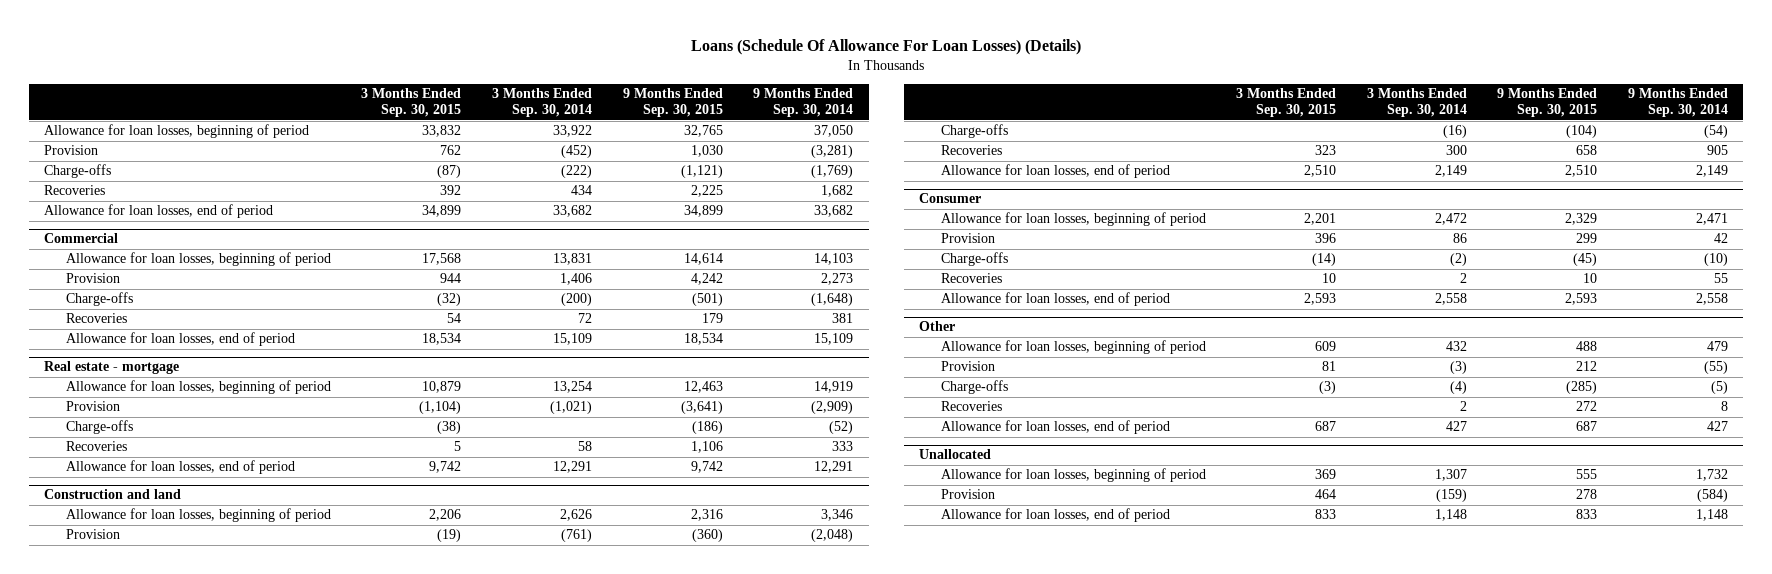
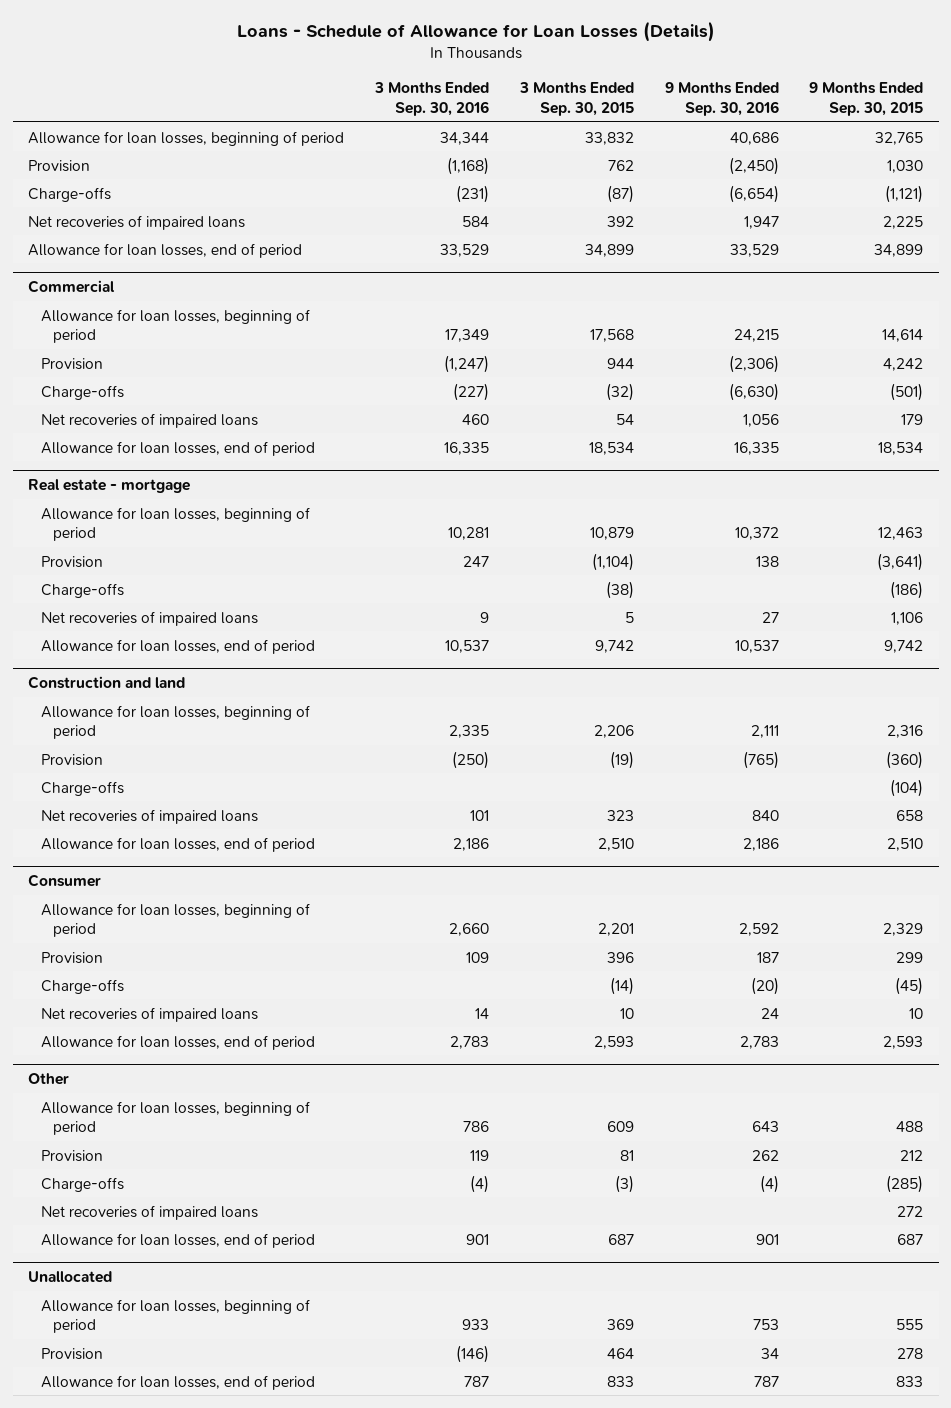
[691,38,1082,55] Loans (Schedule Of Allowance For Loan Losses) (Details) -> [236,20,715,42] Loans - Schedule of Allowance for Loan Losses (Details)
[492,88,593,118] 3 Months Ended Sep. 30, 2014 -> none
[753,88,854,118] 9 Months Ended Sep. 30, 2014 -> none
none -> [373,82,489,116] 3 Months Ended Sep. 30, 2016
none -> [664,82,779,116] 9 Months Ended Sep. 30, 2016
[44,185,106,196] Recoveries -> [28,214,246,230] Net recoveries of impaired loans
[65,313,127,324] Recoveries -> [40,412,258,428] Net recoveries of impaired loans
[65,441,127,452] Recoveries -> [40,610,258,626] Net recoveries of impaired loans
[940,145,1002,156] Recoveries -> [40,808,258,824] Net recoveries of impaired loans
[940,273,1002,284] Recoveries -> [40,1006,258,1022] Net recoveries of impaired loans
[940,401,1002,412] Recoveries -> [40,1204,258,1220] Net recoveries of impaired loans

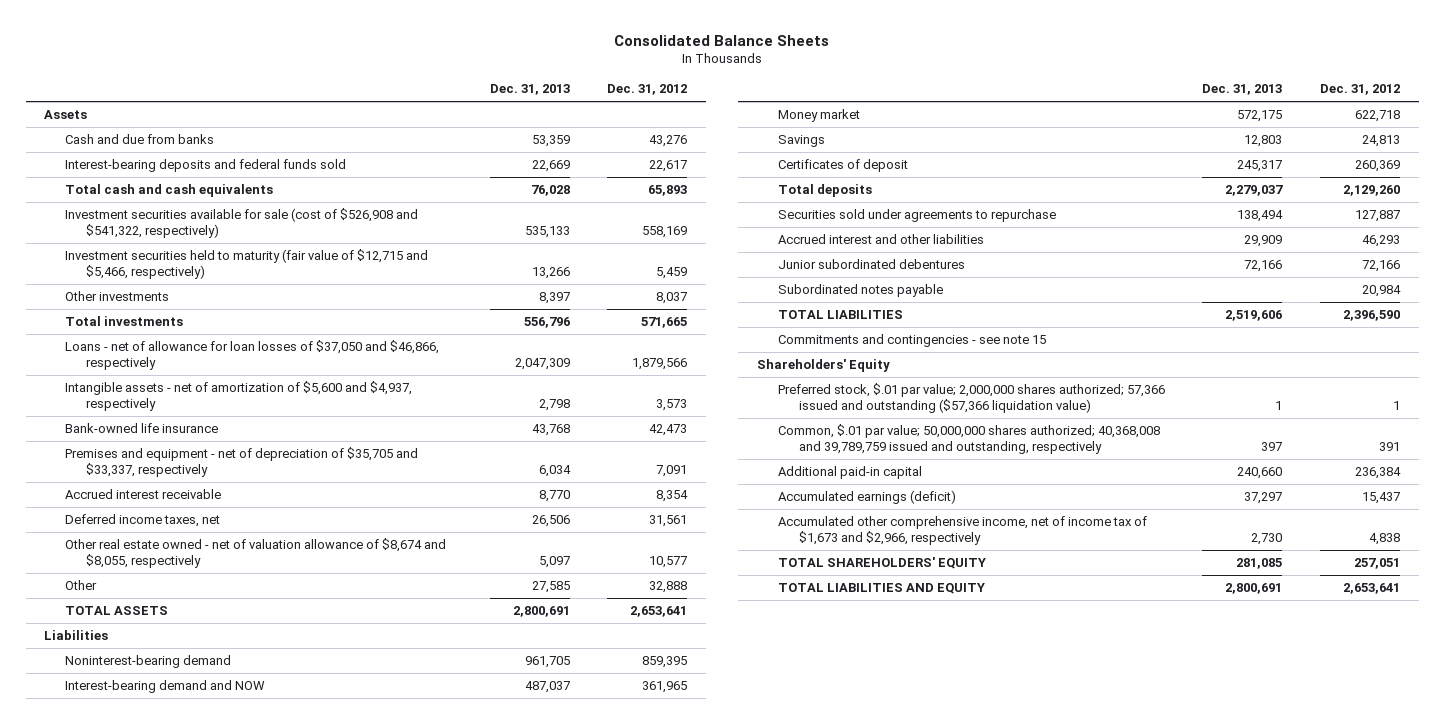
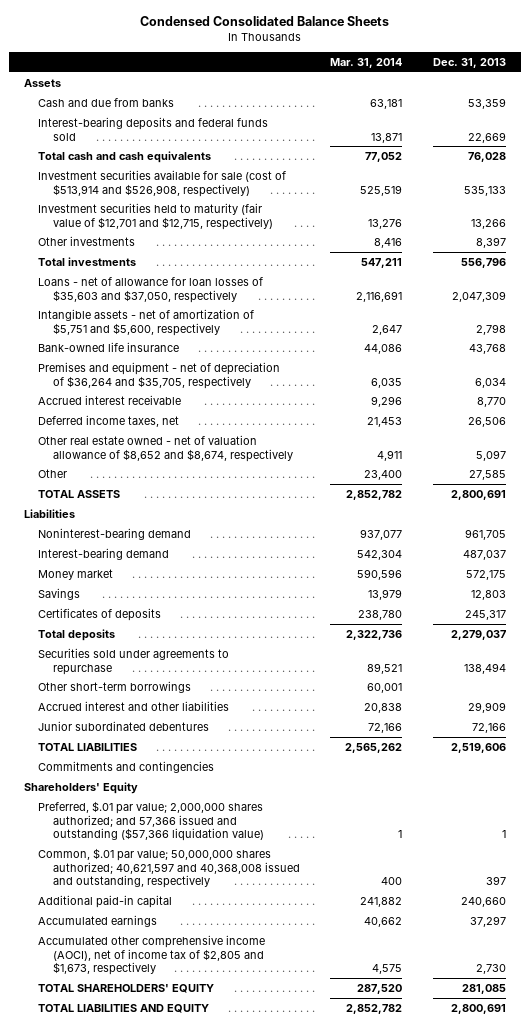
[614,34,830,46] Consolidated Balance Sheets -> [139,15,389,26] Condensed Consolidated Balance Sheets
[607,84,688,96] Dec. 31, 2012 -> none
none -> [330,57,403,68] Mar. 31, 2014
[65,208,419,238] Investment securities available for sale (cost of $526,908 and $541,322, respectively) -> [38,169,287,197] Investment securities available for sale (cost of $513,914 and $526,908, respectively)
[65,249,429,279] Investment securities held to maturity (fair value of $12,715 and $5,466, respectively) -> [38,202,273,230] Investment securities held to maturity (fair value of $12,701 and $12,715, respectively)
[65,340,440,370] Loans - net of allowance for loan losses of $37,050 and $46,866, respectively -> [38,276,264,303] Loans - net of allowance for loan losses of $35,603 and $37,050, respectively
[65,381,413,411] Intangible assets - net of amortization of $5,600 and $4,937, respectively -> [38,308,255,336] Intangible assets - net of amortization of $5,751 and $5,600, respectively
[65,447,419,477] Premises and equipment - net of depreciation of $35,705 and $33,337, respectively -> [38,361,281,389] Premises and equipment - net of depreciation of $36,264 and $35,705, respectively
[65,538,447,568] Other real estate owned - net of valuation allowance of $8,674 and $8,055, respectively -> [38,434,293,462] Other real estate owned - net of valuation allowance of $8,652 and $8,674, respectively
[65,680,266,694] Interest-bearing demand and NOW -> [38,547,170,560] Interest-bearing demand
[777,159,908,173] Certificates of deposit -> [38,607,162,621] Certificates of deposits
none -> [38,680,192,693] Other short-term borrowings
[777,284,943,298] Subordinated notes payable -> none
[777,334,1046,348] Commitments and contingencies - see note 15 -> [38,760,215,773] Commitments and contingencies
[777,383,1165,413] Preferred stock, $.01 par value; 2,000,000 shares authorized; 57,366 issued and outstanding ($57,366 liquidation value) -> [38,800,264,842] Preferred, $.01 par value; 2,000,000 shares authorized; and 57,366 issued and outstanding ($57,366 liquidation value)
[777,424,1160,454] Common, $.01 par value; 50,000,000 shares authorized; 40,368,008 and 39,789,759 issued and outstanding, respectively -> [38,847,300,889] Common, $.01 par value; 50,000,000 shares authorized; 40,621,597 and 40,368,008 issued and outstanding, respectively
[777,490,956,505] Accumulated earnings (deficit) -> [38,914,158,927] Accumulated earnings
[777,516,1147,545] Accumulated other comprehensive income, net of income tax of $1,673 and $2,966, respectively -> [38,934,266,976] Accumulated other comprehensive income (AOCI), net of income tax of $2,805 and $1,673, respectively

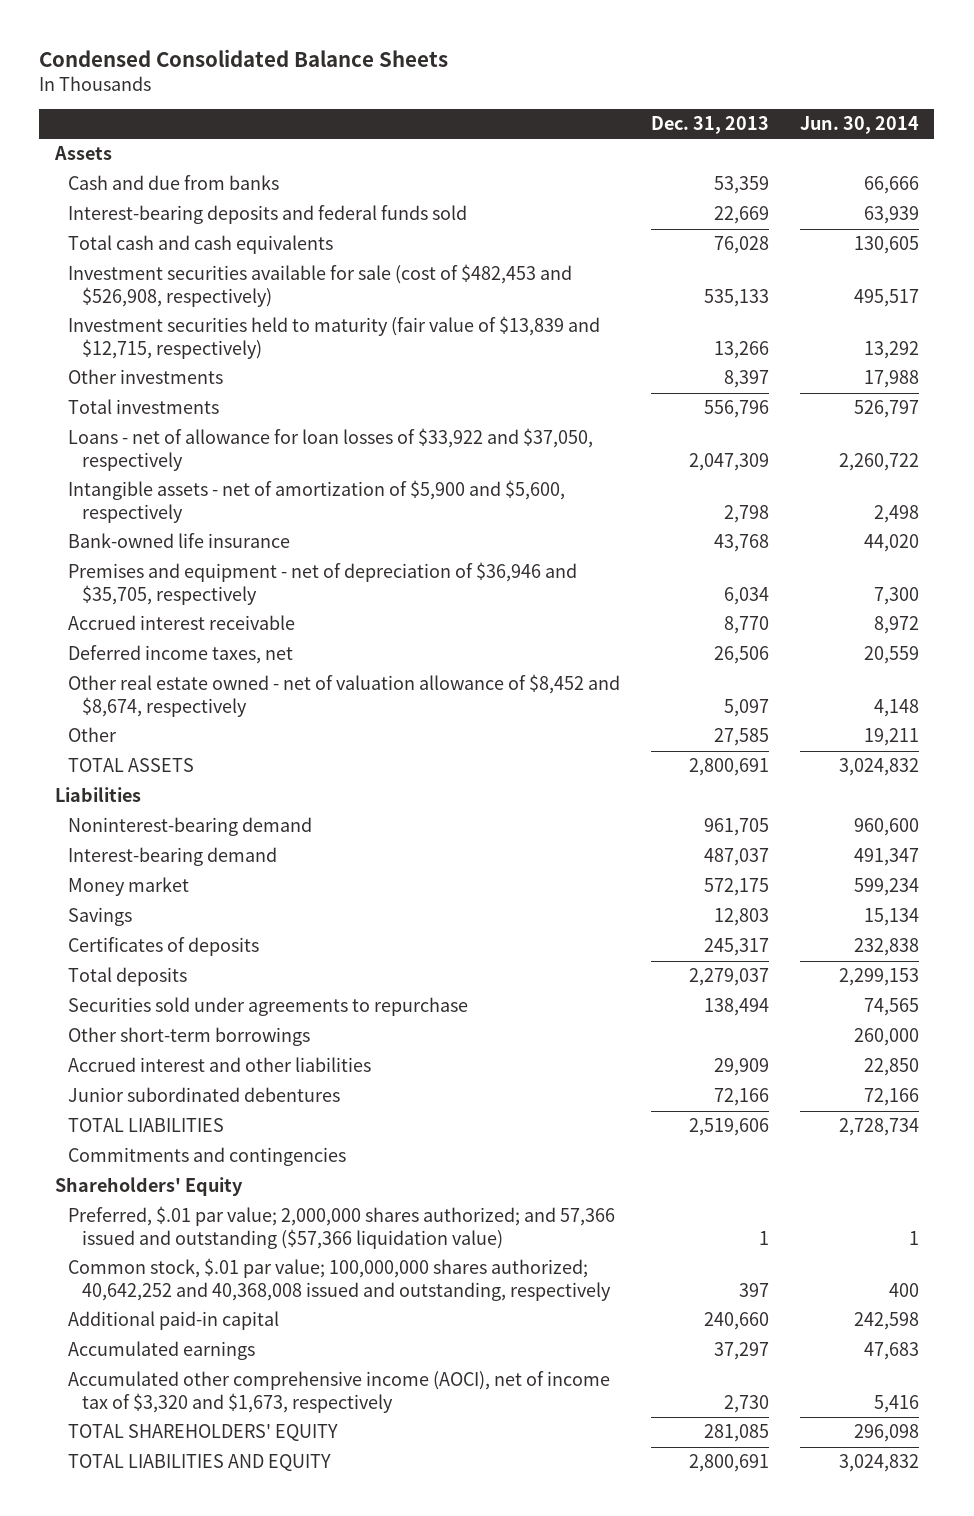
[330,57,403,68] Mar. 31, 2014 -> none
none -> [799,116,919,135] Jun. 30, 2014
[38,169,287,197] Investment securities available for sale (cost of $513,914 and $526,908, respectively) -> [68,264,573,307] Investment securities available for sale (cost of $482,453 and $526,908, respectively)
[38,202,273,230] Investment securities held to maturity (fair value of $12,701 and $12,715, respectively) -> [68,316,601,359] Investment securities held to maturity (fair value of $13,839 and $12,715, respectively)
[38,276,264,303] Loans - net of allowance for loan losses of $35,603 and $37,050, respectively -> [68,428,594,471] Loans - net of allowance for loan losses of $33,922 and $37,050, respectively
[38,308,255,336] Intangible assets - net of amortization of $5,751 and $5,600, respectively -> [68,480,566,523] Intangible assets - net of amortization of $5,900 and $5,600, respectively
[38,361,281,389] Premises and equipment - net of depreciation of $36,264 and $35,705, respectively -> [68,562,578,605] Premises and equipment - net of depreciation of $36,946 and $35,705, respectively
[38,434,293,462] Other real estate owned - net of valuation allowance of $8,652 and $8,674, respectively -> [68,674,621,717] Other real estate owned - net of valuation allowance of $8,452 and $8,674, respectively
[38,847,300,889] Common, $.01 par value; 50,000,000 shares authorized; 40,621,597 and 40,368,008 issued and outstanding, respectively -> [68,1258,612,1301] Common stock, $.01 par value; 100,000,000 shares authorized; 40,642,252 and 40,368,008 issued and outstanding, respectively
[38,934,266,976] Accumulated other comprehensive income (AOCI), net of income tax of $2,805 and $1,673, respectively -> [68,1371,611,1413] Accumulated other comprehensive income (AOCI), net of income tax of $3,320 and $1,673, respectively

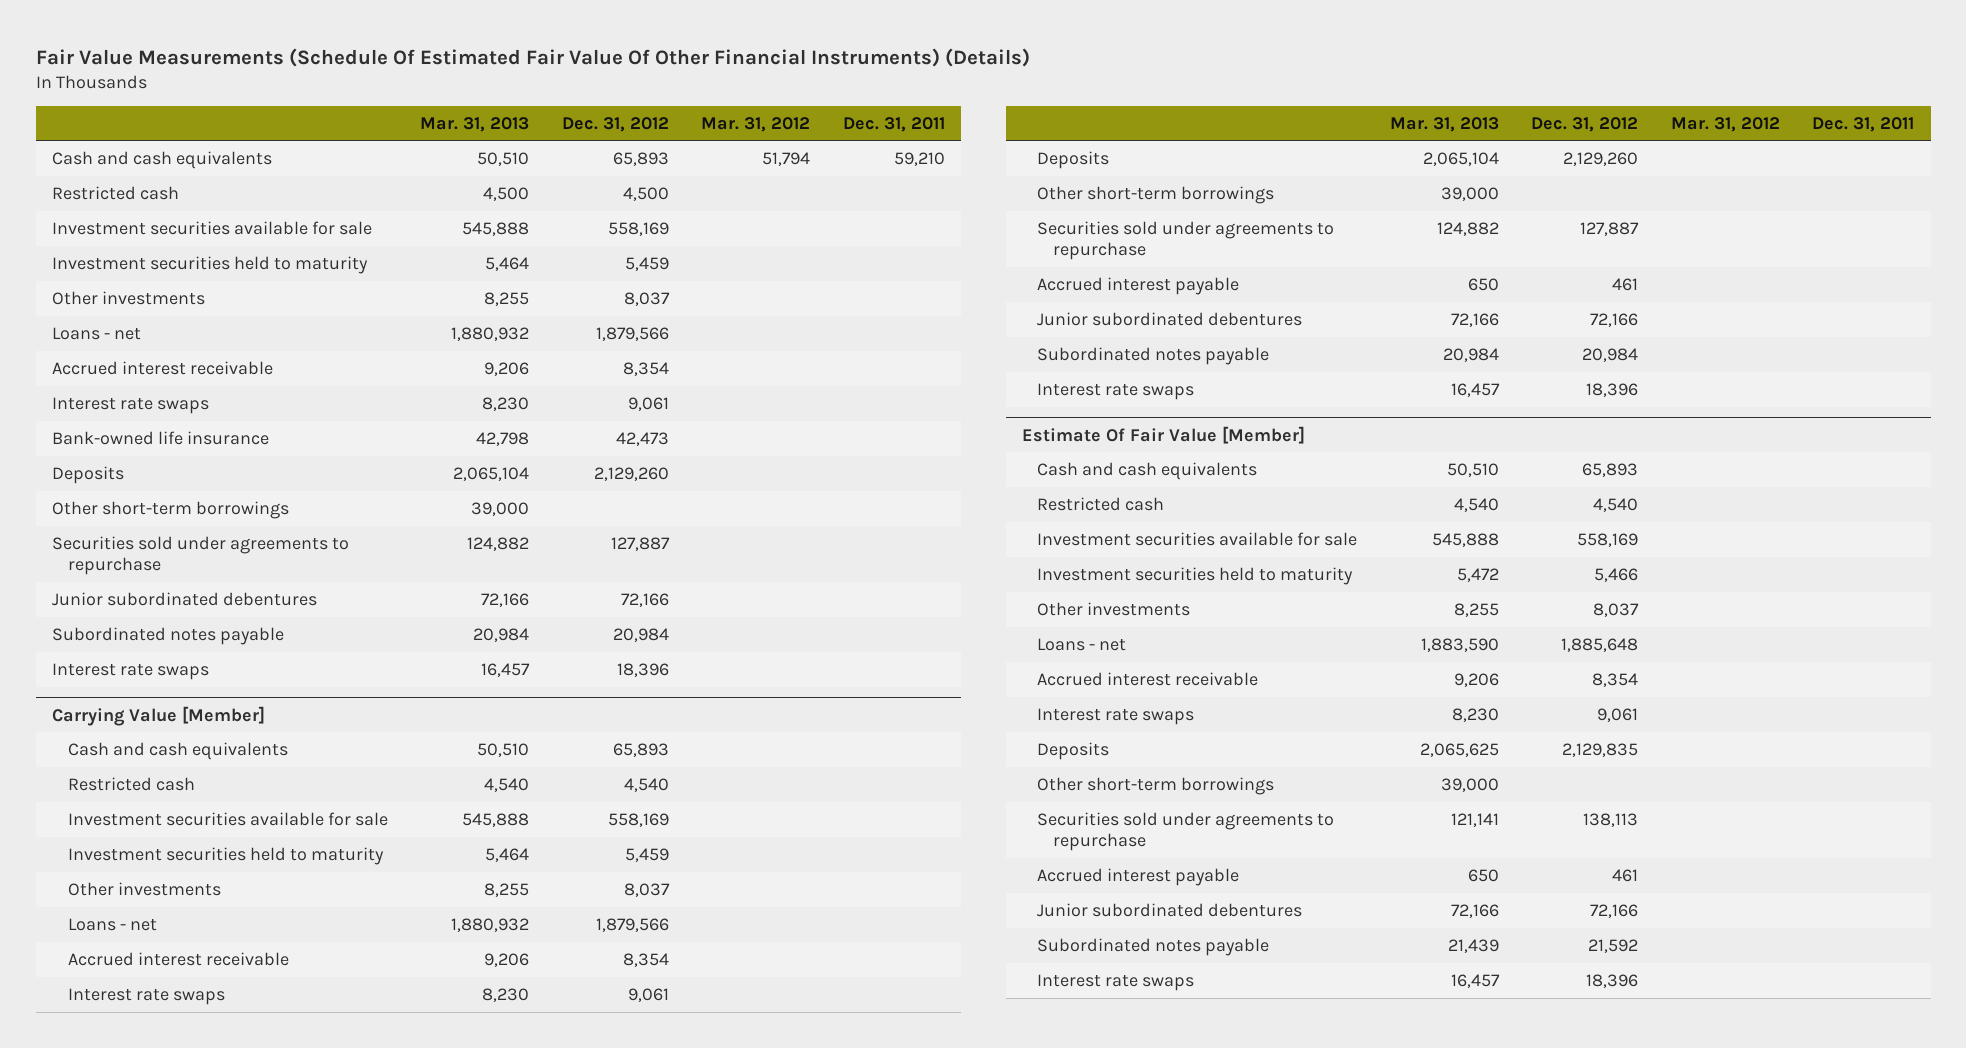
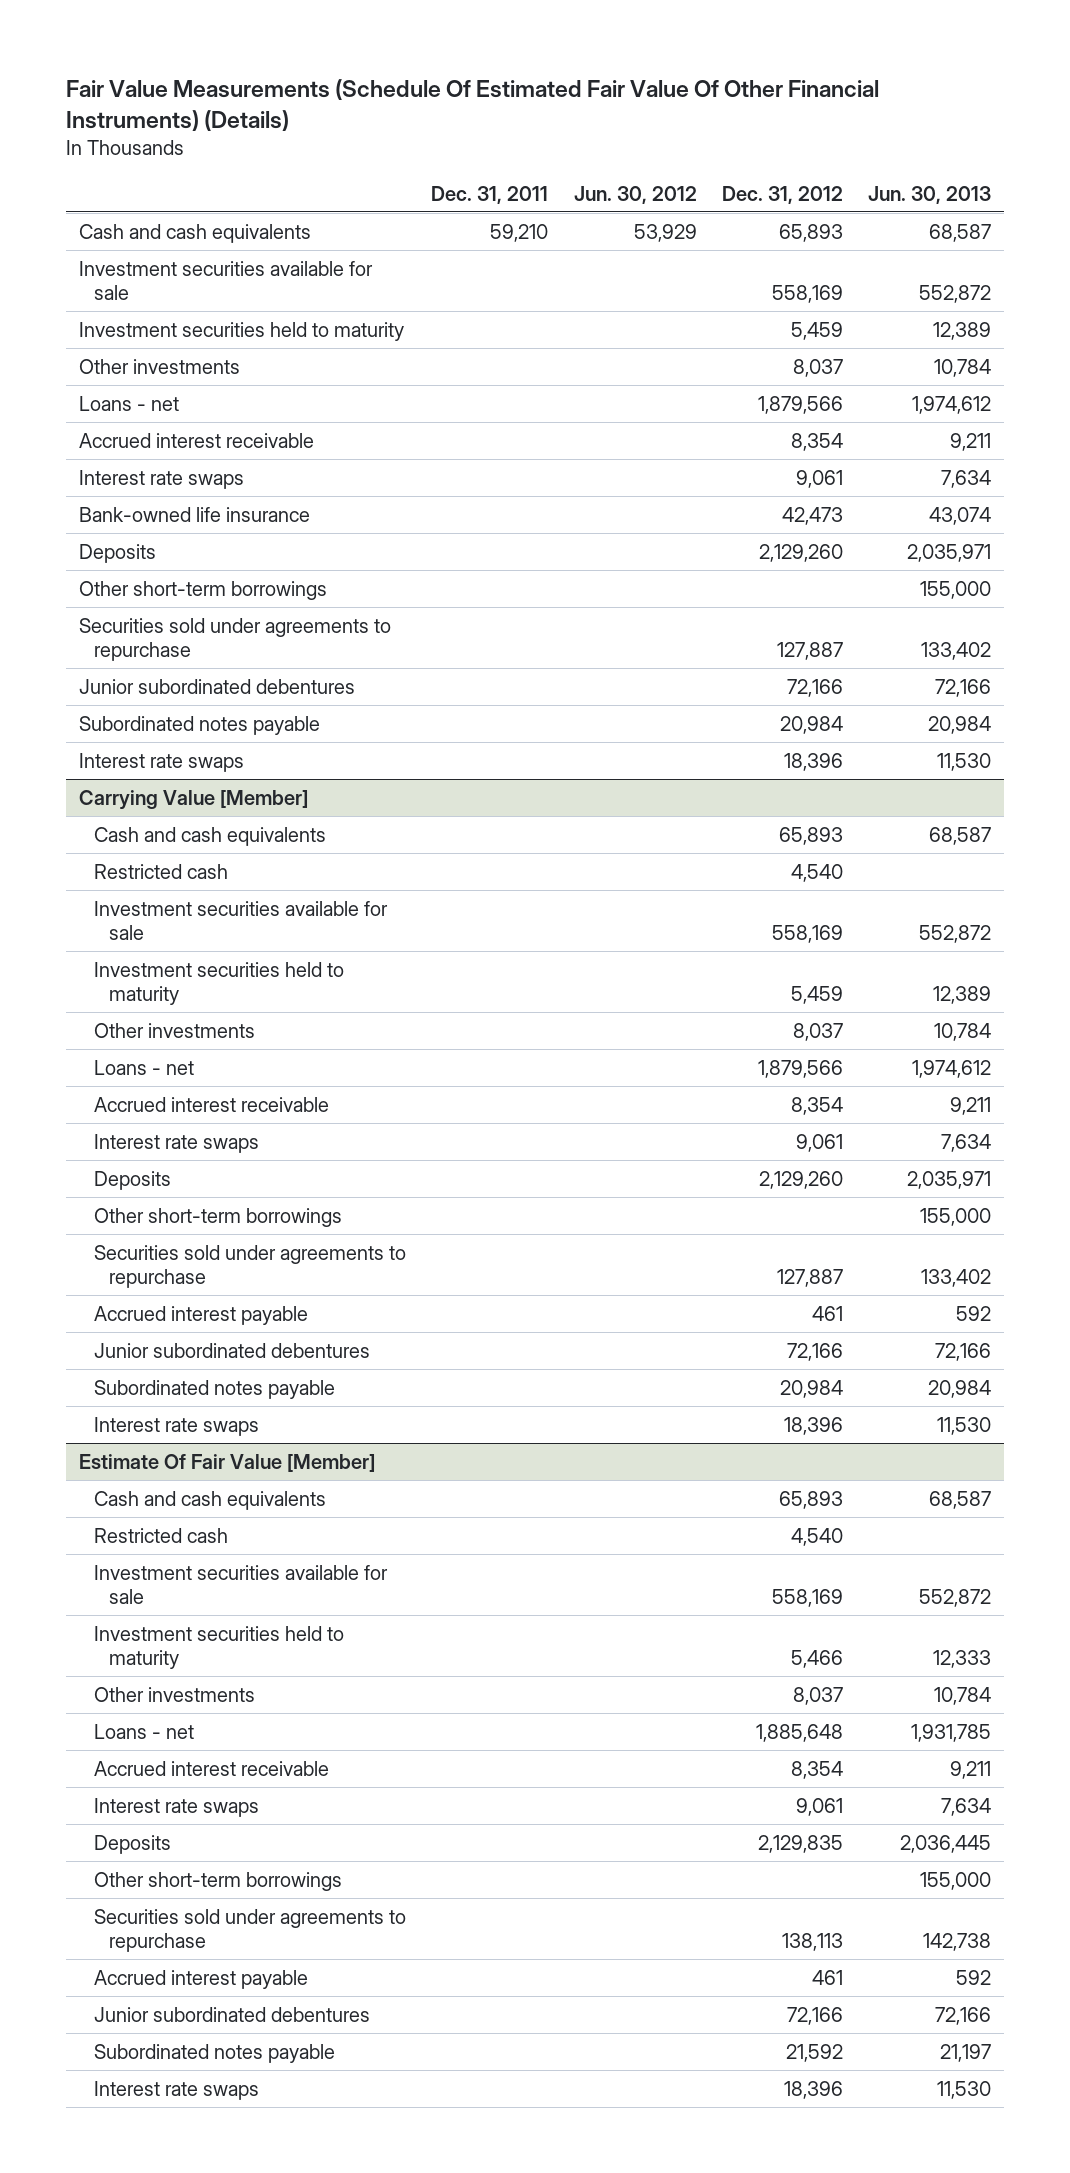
[420,116,530,132] Mar. 31, 2013 -> none
[701,116,811,132] Mar. 31, 2012 -> none
none -> [573,185,697,204] Jun. 30, 2012
none -> [868,185,992,204] Jun. 30, 2013
[52,185,180,200] Restricted cash -> none

